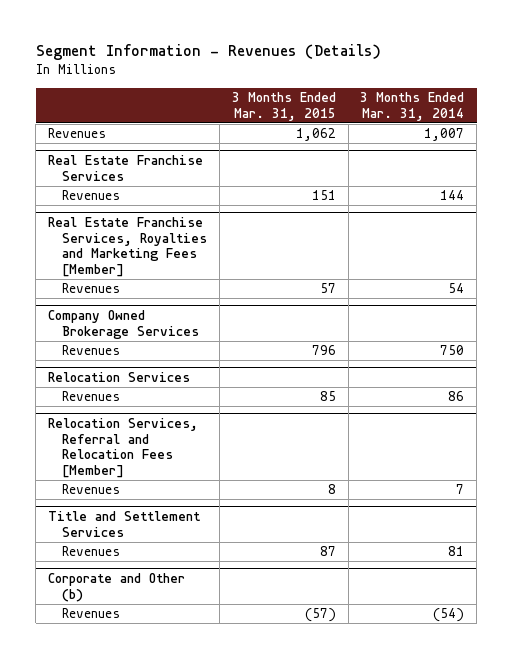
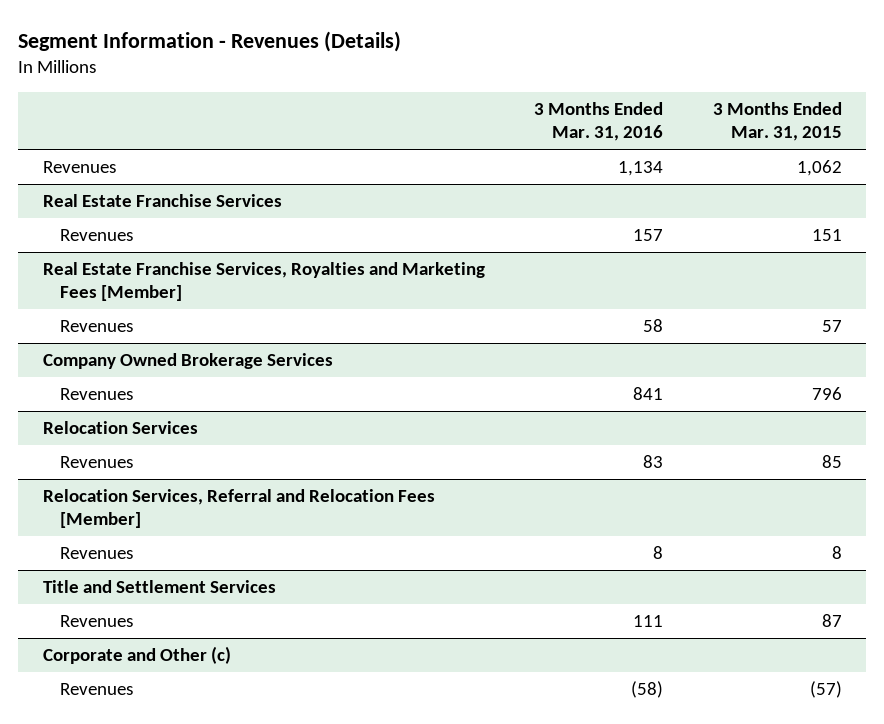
[360,92,465,121] 3 Months Ended Mar. 31, 2014 -> none
none -> [534,102,664,142] 3 Months Ended Mar. 31, 2016
[47,573,185,602] Corporate and Other (b) -> [42,646,231,665] Corporate and Other (c)

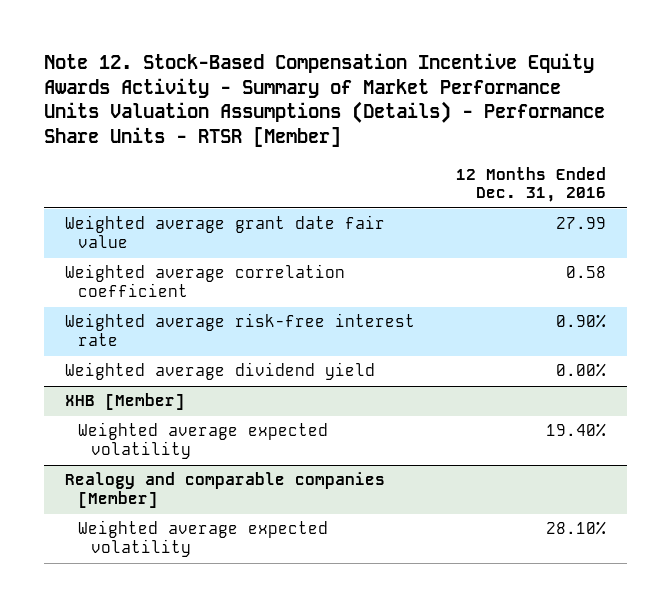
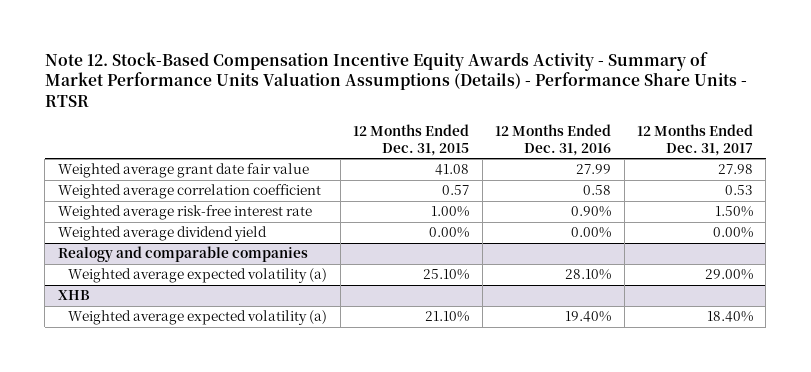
[43,52,605,148] Note 12. Stock-Based Compensation Incentive Equity Awards Activity - Summary of Market Performance Units Valuation Assumptions (Details) - Performance Share Units - RTSR [Member] -> [44,51,747,107] Note 12. Stock-Based Compensation Incentive Equity Awards Activity - Summary of Market Performance Units Valuation Assumptions (Details) - Performance Share Units - RTSR
none -> [353,123,470,156] 12 Months Ended Dec. 31, 2015
none -> [636,123,753,156] 12 Months Ended Dec. 31, 2017
[64,393,185,411] XHB [Member] -> [57,246,308,263] Realogy and comparable companies
[77,422,328,460] Weighted average expected volatility -> [68,268,328,284] Weighted average expected volatility (a)
[545,423,606,438] 19.40% -> [565,269,612,281] 28.10%
[64,472,385,509] Realogy and comparable companies [Member] -> [57,290,90,301] XHB
[77,520,328,558] Weighted average expected volatility -> [68,310,328,326] Weighted average expected volatility (a)
[545,521,606,536] 28.10% -> [565,311,612,323] 19.40%

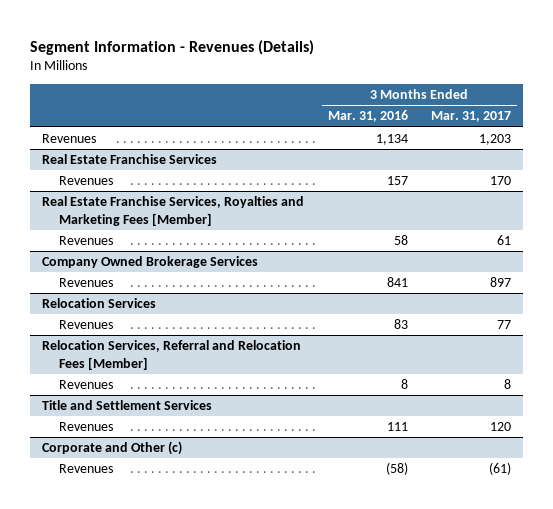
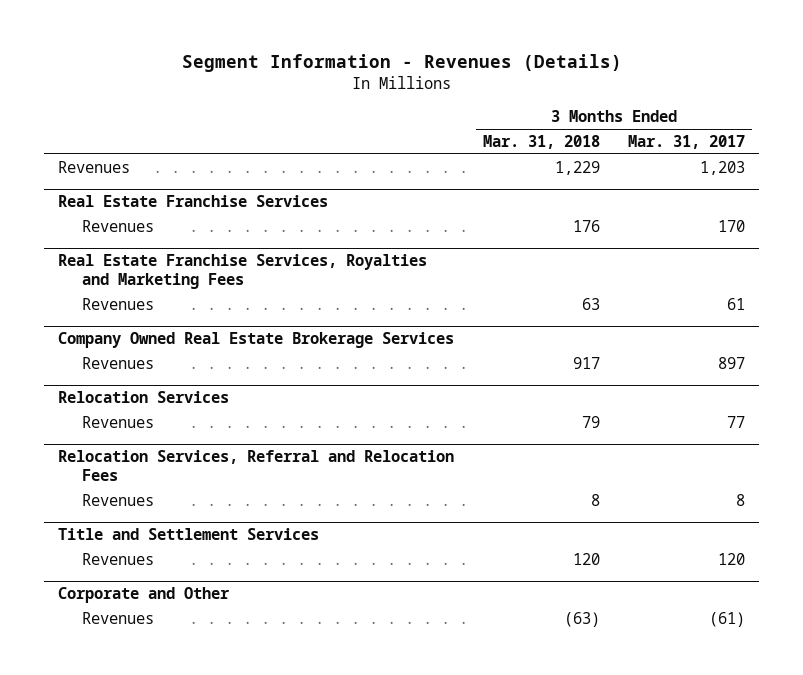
[327,110,408,123] Mar. 31, 2016 -> none
none -> [482,134,600,149] Mar. 31, 2018
[42,196,305,226] Real Estate Franchise Services, Royalties and Marketing Fees [Member] -> [58,254,428,290] Real Estate Franchise Services, Royalties and Marketing Fees
[42,256,259,269] Company Owned Brokerage Services -> [58,332,455,349] Company Owned Real Estate Brokerage Services
[42,340,302,370] Relocation Services, Referral and Relocation Fees [Member] -> [58,450,455,482] Relocation Services, Referral and Relocation Fees
[42,441,183,456] Corporate and Other (c) -> [58,587,231,604] Corporate and Other

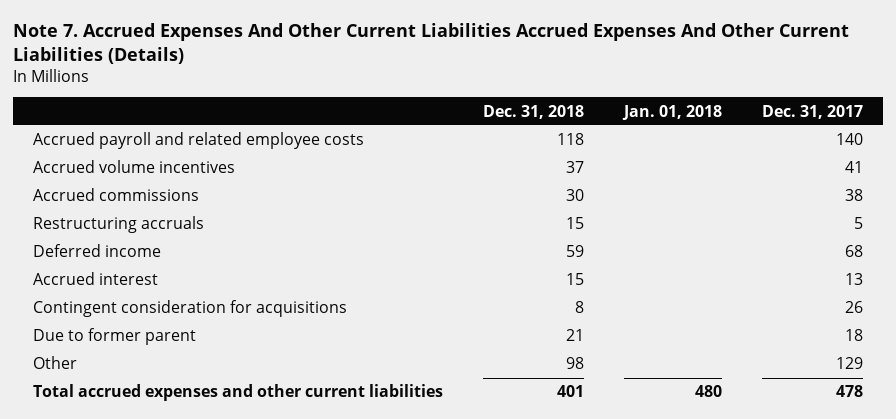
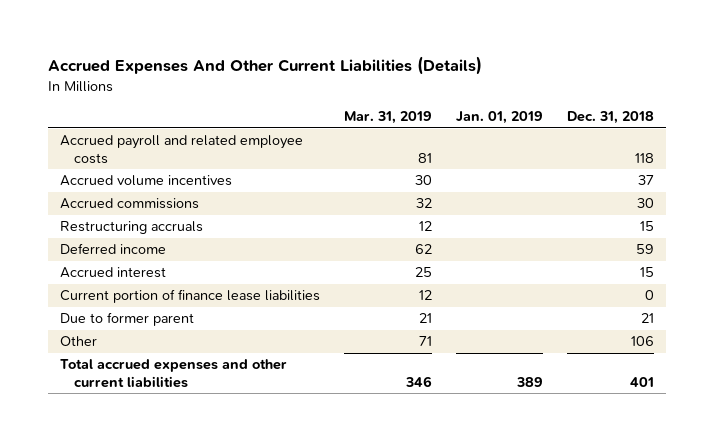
[13,23,850,65] Note 7. Accrued Expenses And Other Current Liabilities Accrued Expenses And Other Current Liabilities (Details) -> [48,55,483,75] Accrued Expenses And Other Current Liabilities (Details)
[621,104,722,120] Jan. 01, 2018 -> none
[761,104,863,119] Dec. 31, 2017 -> none
none -> [344,111,433,125] Mar. 31, 2019
none -> [456,111,544,125] Jan. 01, 2019
[33,300,348,318] Contingent consideration for acquisitions -> none
none -> [60,289,321,304] Current portion of finance lease liabilities
[566,357,585,370] 98 -> [631,336,655,347] 106

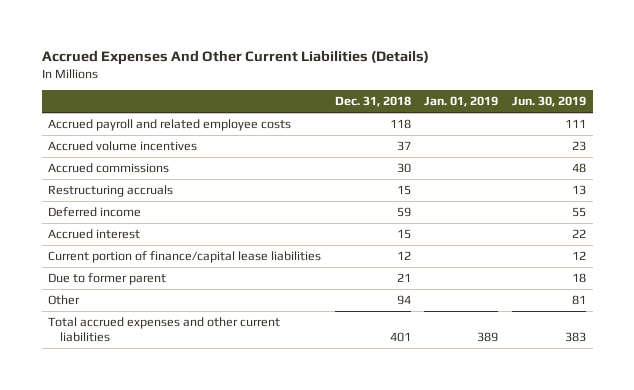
[344,111,433,125] Mar. 31, 2019 -> none
none -> [511,96,586,108] Jun. 30, 2019
[60,289,321,304] Current portion of finance lease liabilities -> [48,251,322,264] Current portion of finance/capital lease liabilities
[645,290,655,301] 0 -> [396,251,411,261] 12
[631,336,655,347] 106 -> [396,295,411,306] 94

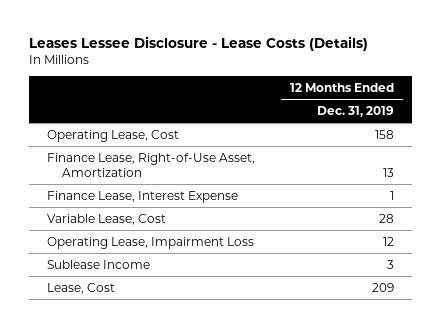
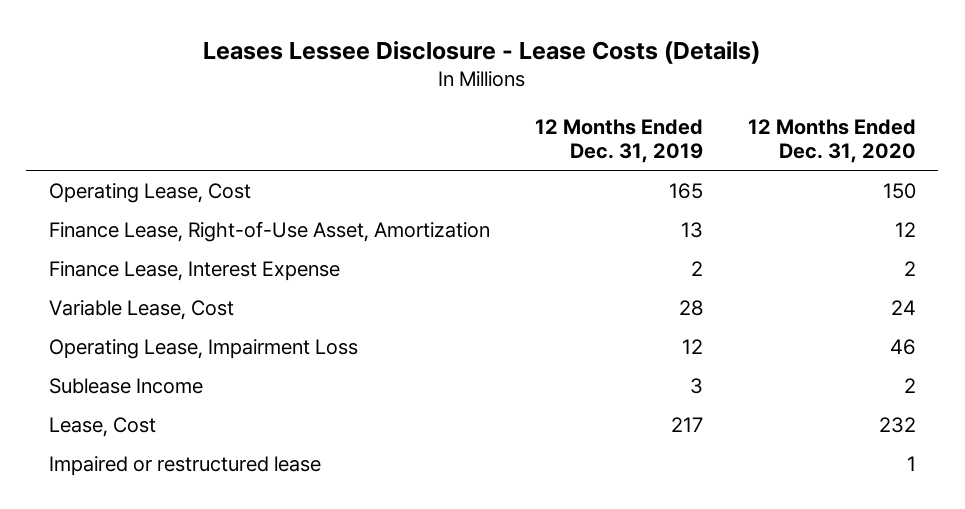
none -> [747,118,916,164] 12 Months Ended Dec. 31, 2020
[375,129,395,139] 158 -> [668,182,703,199] 165
[390,190,395,200] 1 -> [690,260,703,276] 2
[372,282,395,292] 209 -> [670,416,703,432] 217
none -> [48,455,321,476] Impaired or restructured lease

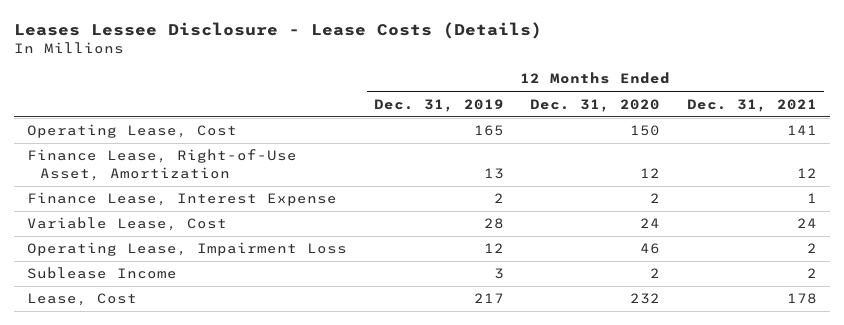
none -> [686,98,817,112] Dec. 31, 2021
[48,455,321,476] Impaired or restructured lease -> none

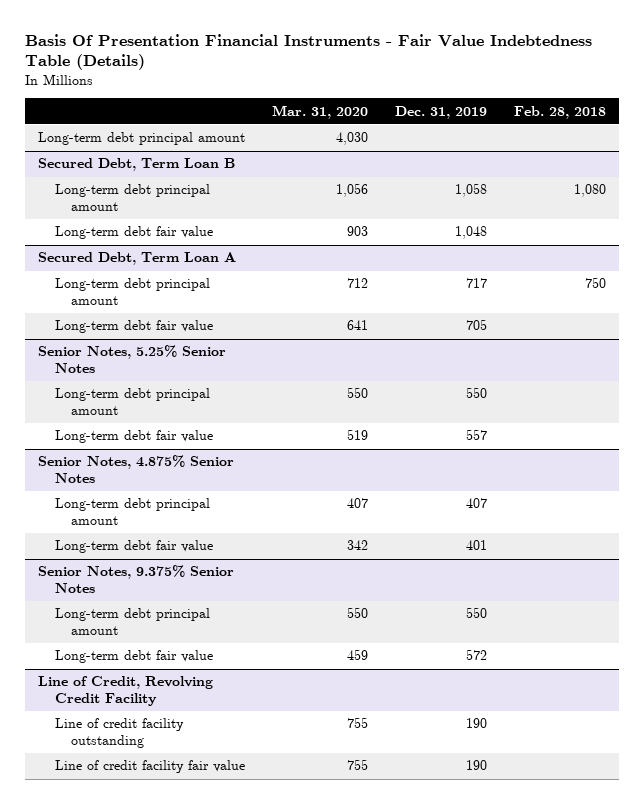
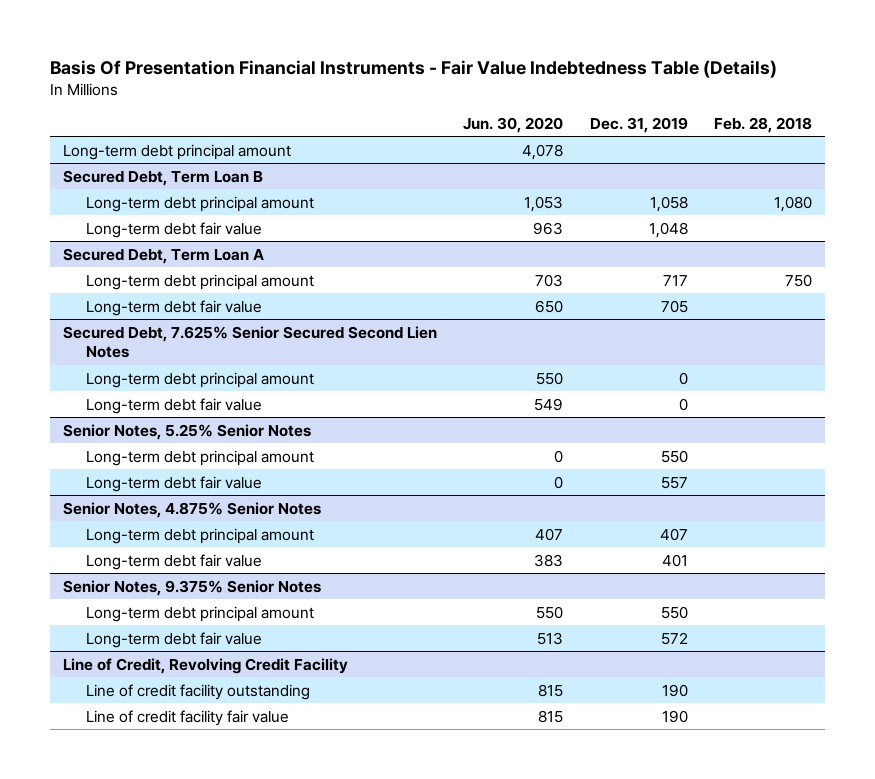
[271,104,368,119] Mar. 31, 2020 -> none
none -> [463,116,564,133] Jun. 30, 2020
none -> [62,325,437,359] Secured Debt, 7.625% Senior Secured Second Lien Notes
none -> [86,371,315,388] Long-term debt principal amount
none -> [86,397,263,414] Long-term debt fair value

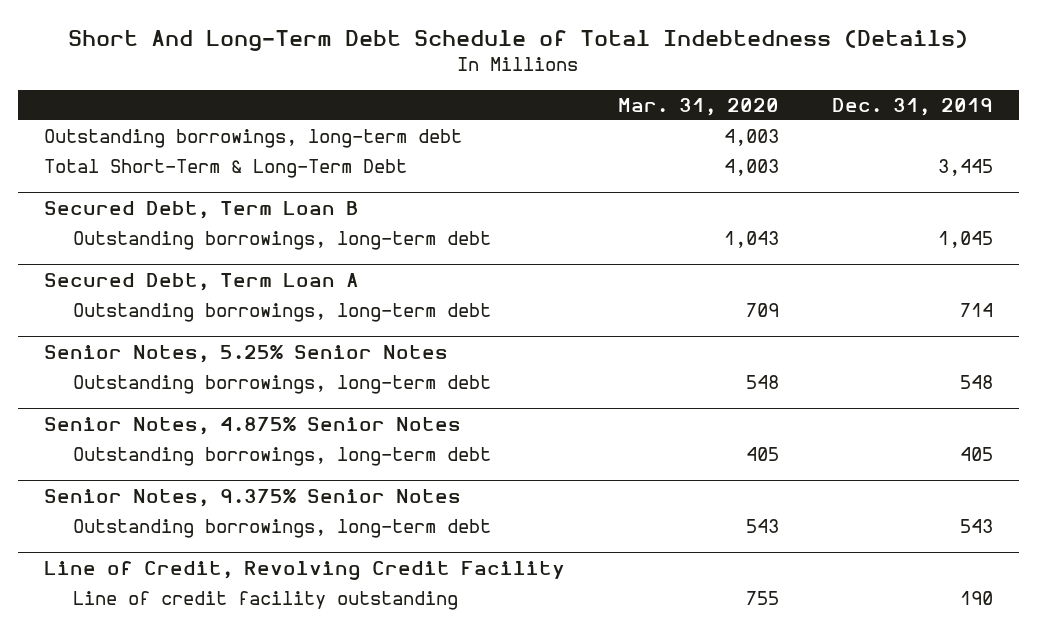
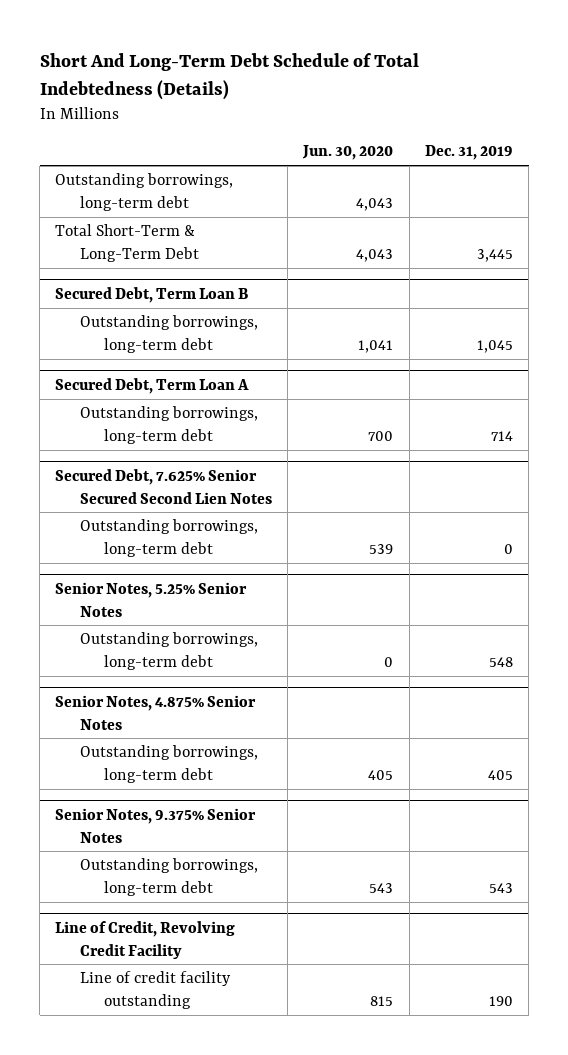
[617,97,779,116] Mar. 31, 2020 -> none
none -> [302,145,394,161] Jun. 30, 2020
none -> [55,468,272,504] Secured Debt, 7.625% Senior Secured Second Lien Notes
none -> [79,519,258,558] Outstanding borrowings, long-term debt

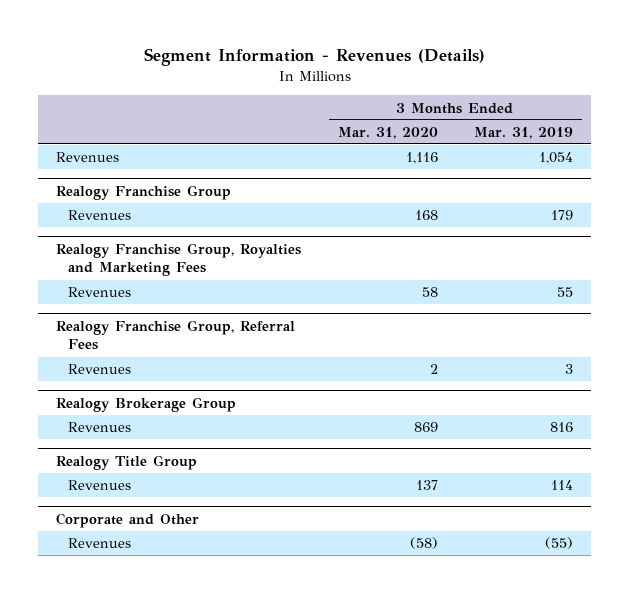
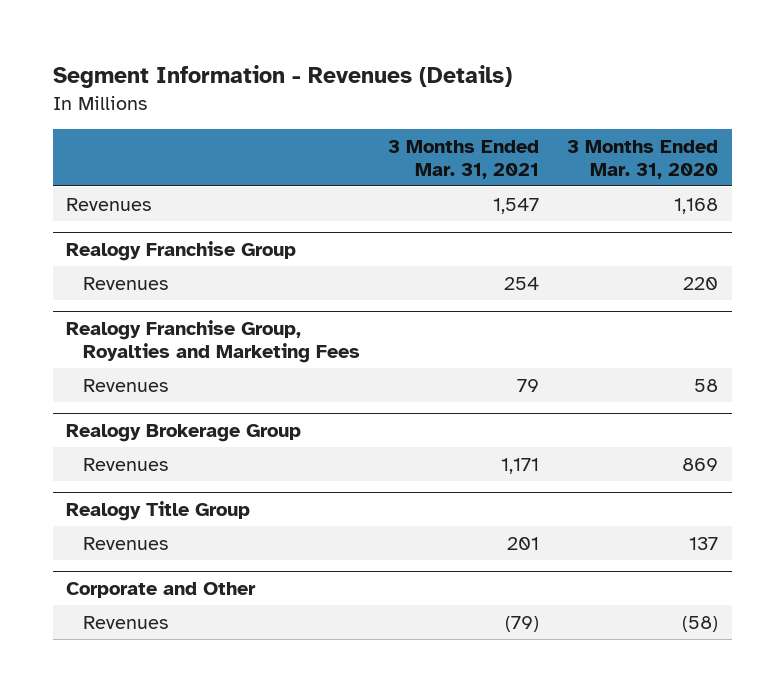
[474,126,574,139] Mar. 31, 2019 -> none
none -> [387,139,539,179] 3 Months Ended Mar. 31, 2021
[405,152,438,165] 1,116 -> [673,197,718,214] 1,168
[414,210,438,221] 168 -> [682,276,718,290] 220
[56,319,296,351] Realogy Franchise Group, Referral Fees -> none
[67,364,131,375] Revenues -> none

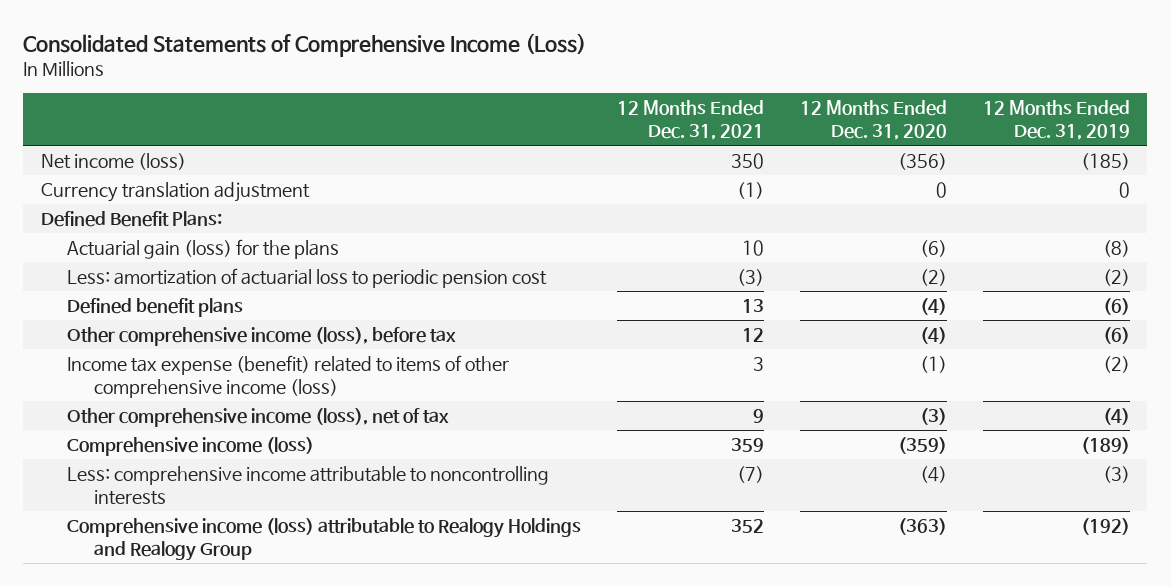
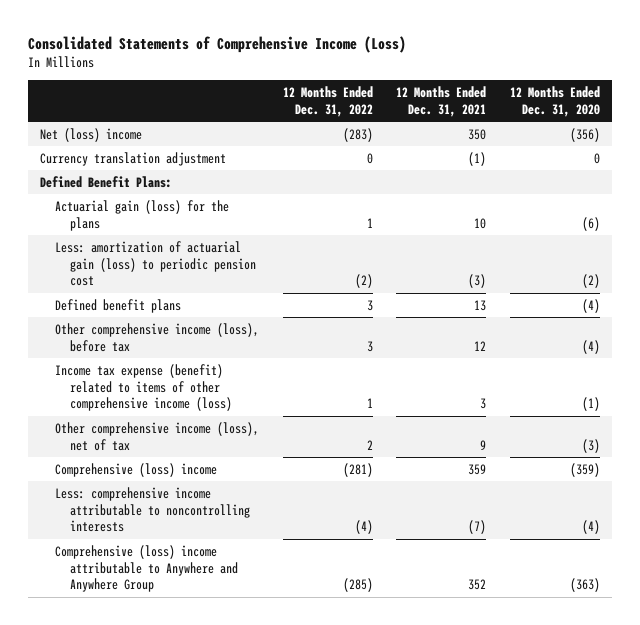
[982,100,1130,140] 12 Months Ended Dec. 31, 2019 -> none
none -> [282,86,373,117] 12 Months Ended Dec. 31, 2022
[41,153,187,171] Net income (loss) -> [40,127,143,142] Net (loss) income
[67,268,548,289] Less: amortization of actuarial loss to periodic pension cost -> [55,240,256,287] Less: amortization of actuarial gain (loss) to periodic pension cost
[67,437,315,457] Comprehensive income (loss) -> [55,462,218,477] Comprehensive (loss) income
[67,518,582,561] Comprehensive income (loss) attributable to Realogy Holdings and Realogy Group -> [55,544,238,593] Comprehensive (loss) income attributable to Anywhere and Anywhere Group

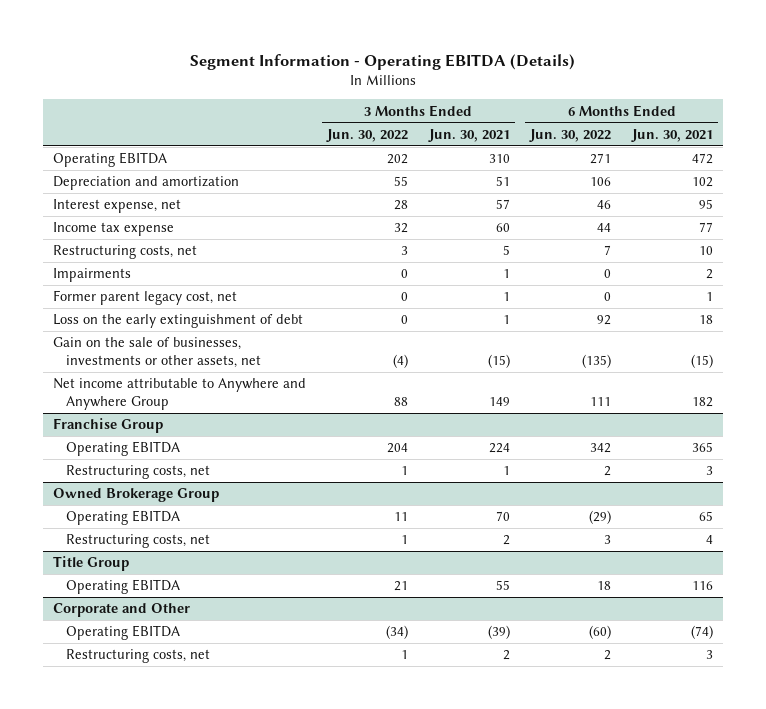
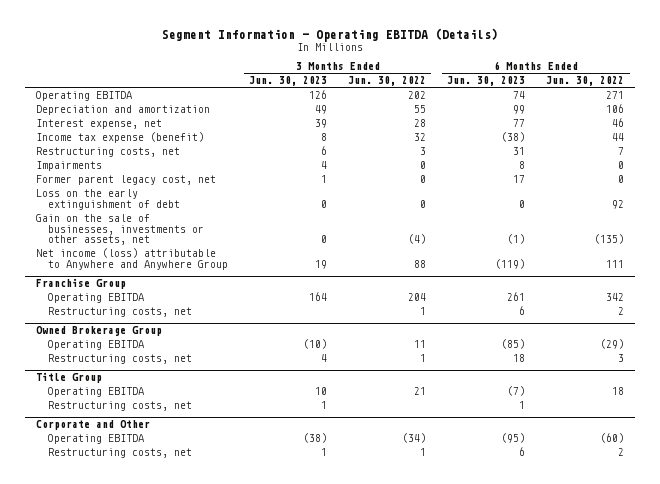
[427,129,510,143] Jun. 30, 2021 -> none
[630,129,713,143] Jun. 30, 2021 -> none
none -> [249,76,328,87] Jun. 30, 2023
none -> [447,76,526,87] Jun. 30, 2023
[53,222,175,237] Income tax expense -> [35,132,204,144] Income tax expense (benefit)
[53,378,307,411] Net income attributable to Anywhere and Anywhere Group -> [35,248,228,270] Net income (loss) attributable to Anywhere and Anywhere Group
none -> [47,401,192,412] Restructuring costs, net

